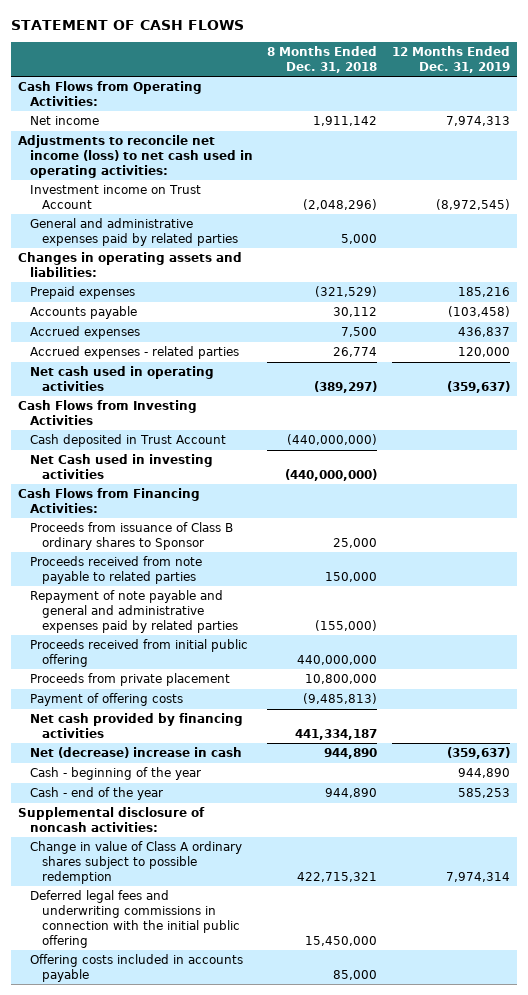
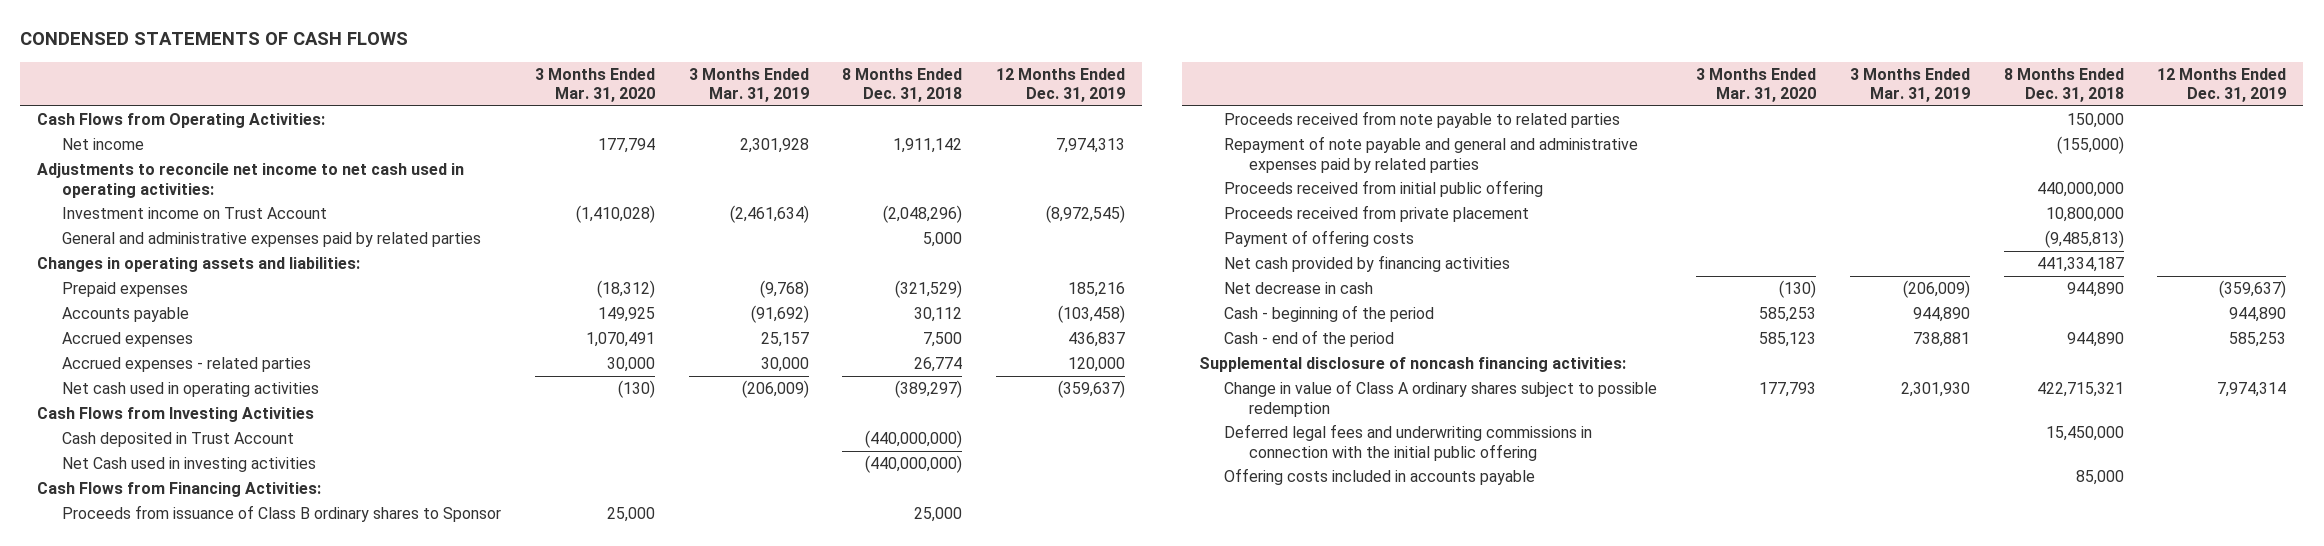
[10,19,244,30] STATEMENT OF CASH FLOWS -> [20,32,409,46] CONDENSED STATEMENTS OF CASH FLOWS
none -> [534,67,655,103] 3 Months Ended Mar. 31, 2020
none -> [688,67,809,103] 3 Months Ended Mar. 31, 2019
[18,135,253,178] Adjustments to reconcile net income (loss) to net cash used in operating activities: -> [37,163,465,198] Adjustments to reconcile net income to net cash used in operating activities:
[29,673,230,687] Proceeds from private placement -> [1223,205,1529,223] Proceeds received from private placement
[29,747,242,759] Net (decrease) increase in cash -> [1223,282,1373,295] Net decrease in cash
[29,767,201,781] Cash - beginning of the year -> [1223,305,1434,323] Cash - beginning of the period
[29,787,163,801] Cash - end of the year -> [1223,330,1394,348] Cash - end of the period
[18,807,206,833] Supplemental disclosure of noncash activities: -> [1198,357,1626,373] Supplemental disclosure of noncash financing activities:

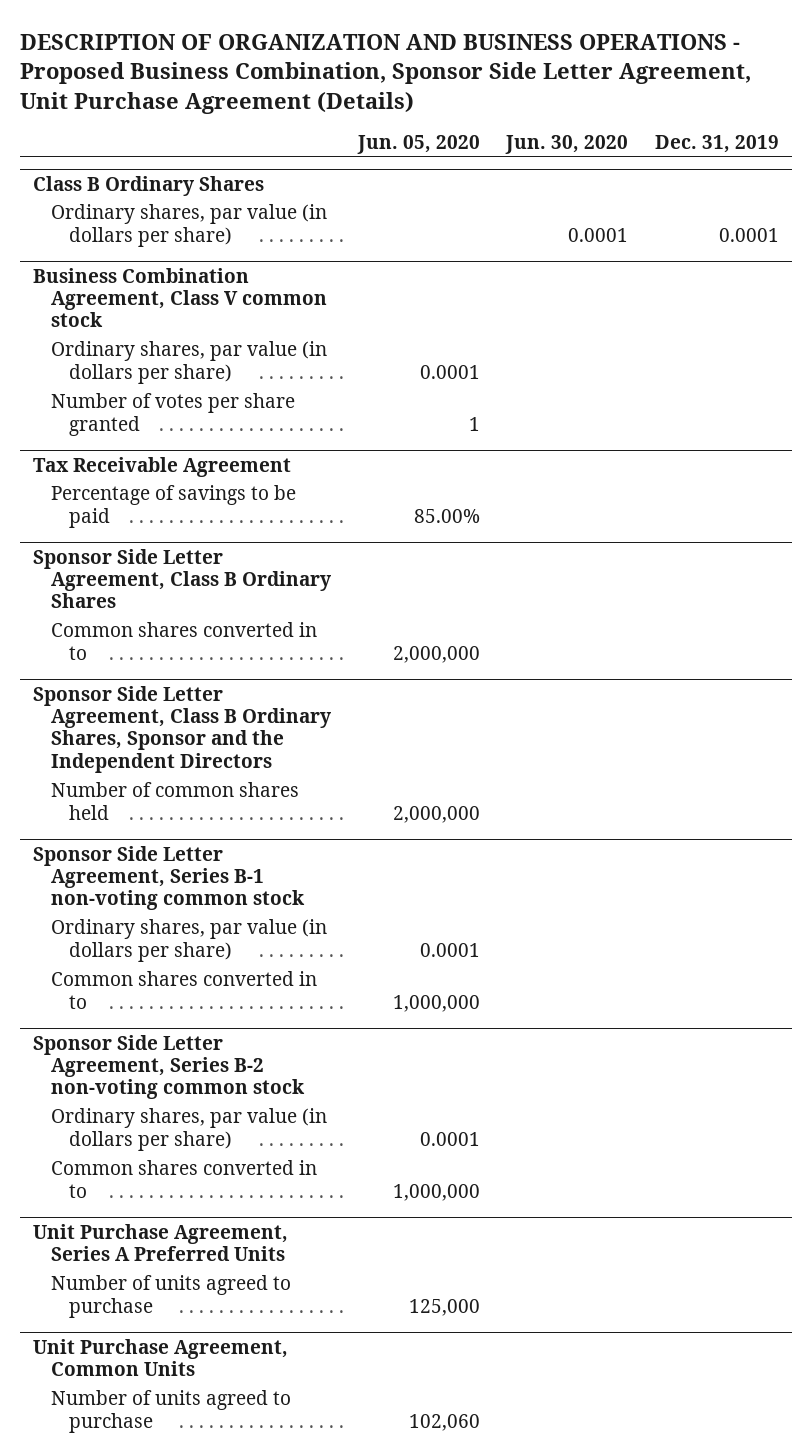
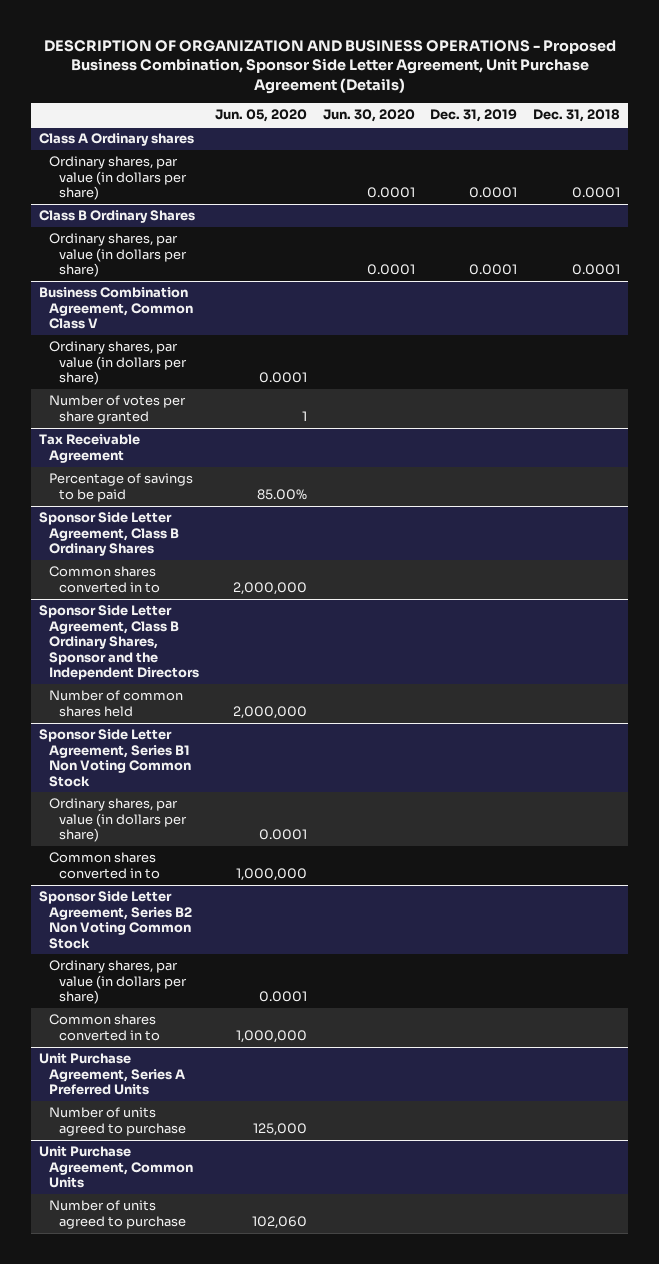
none -> [533,109,621,123] Dec. 31, 2018
none -> [38,133,194,147] Class A Ordinary shares
none -> [48,156,187,201] Ordinary shares, par value (in dollars per share)
[33,267,328,328] Business Combination Agreement, Class V common stock -> [38,287,193,330] Business Combination Agreement, Common Class V
[33,845,306,911] Sponsor Side Letter Agreement, Series B-1 non-voting common stock -> [38,729,191,787] Sponsor Side Letter Agreement, Series B1 Non Voting Common Stock
[33,1034,306,1100] Sponsor Side Letter Agreement, Series B-2 non-voting common stock -> [38,891,192,949] Sponsor Side Letter Agreement, Series B2 Non Voting Common Stock

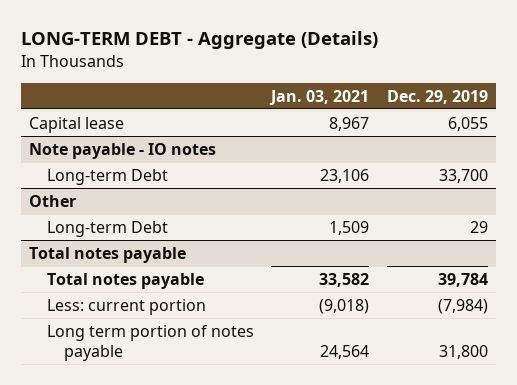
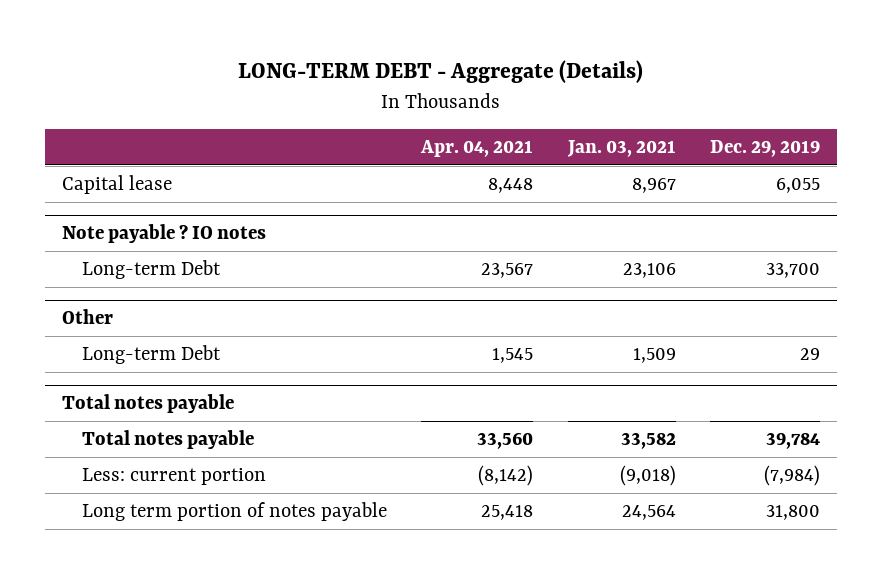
none -> [420,139,534,157] Apr. 04, 2021
[29,142,217,159] Note payable - IO notes -> [62,224,267,244] Note payable ? IO notes

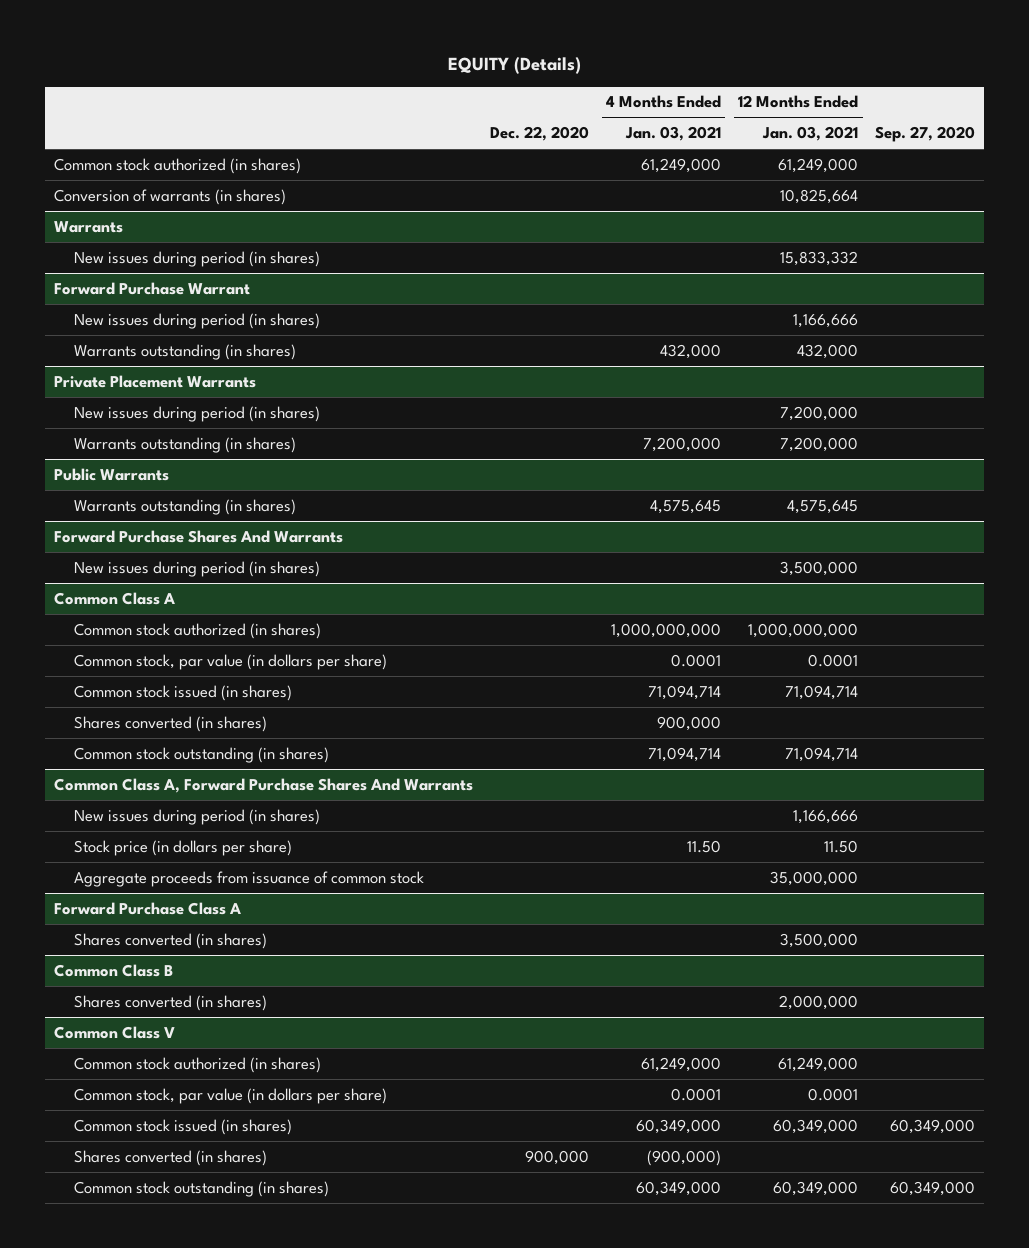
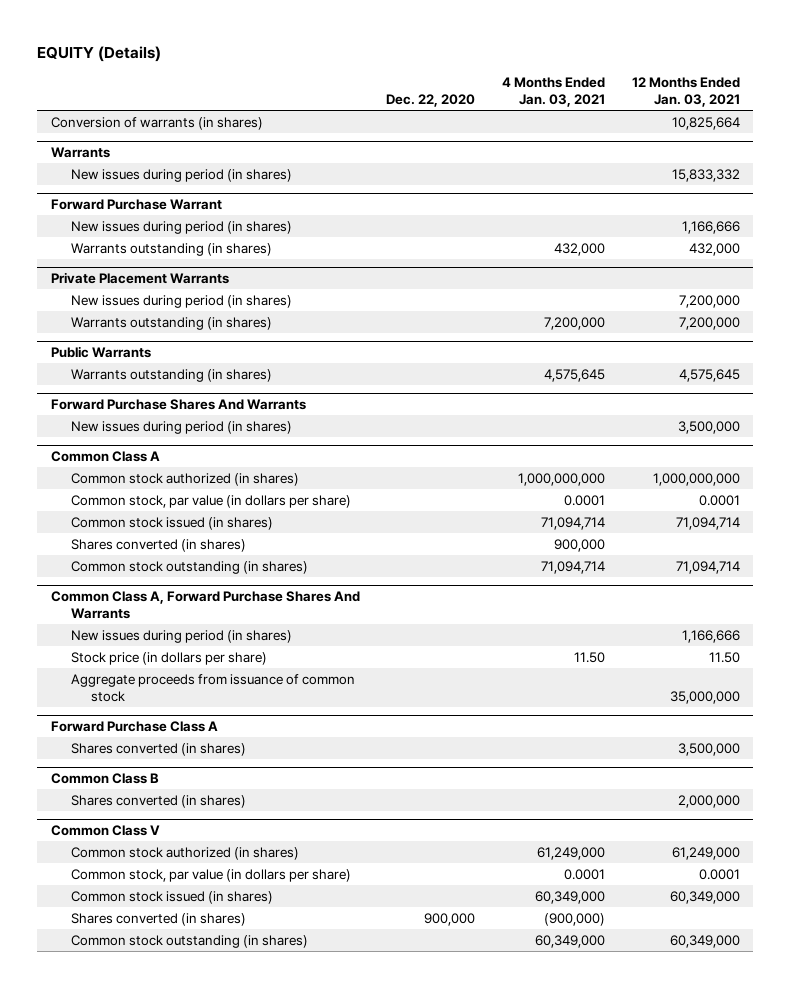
[875,126,976,143] Sep. 27, 2020 -> none
[53,157,301,174] Common stock authorized (in shares) -> none

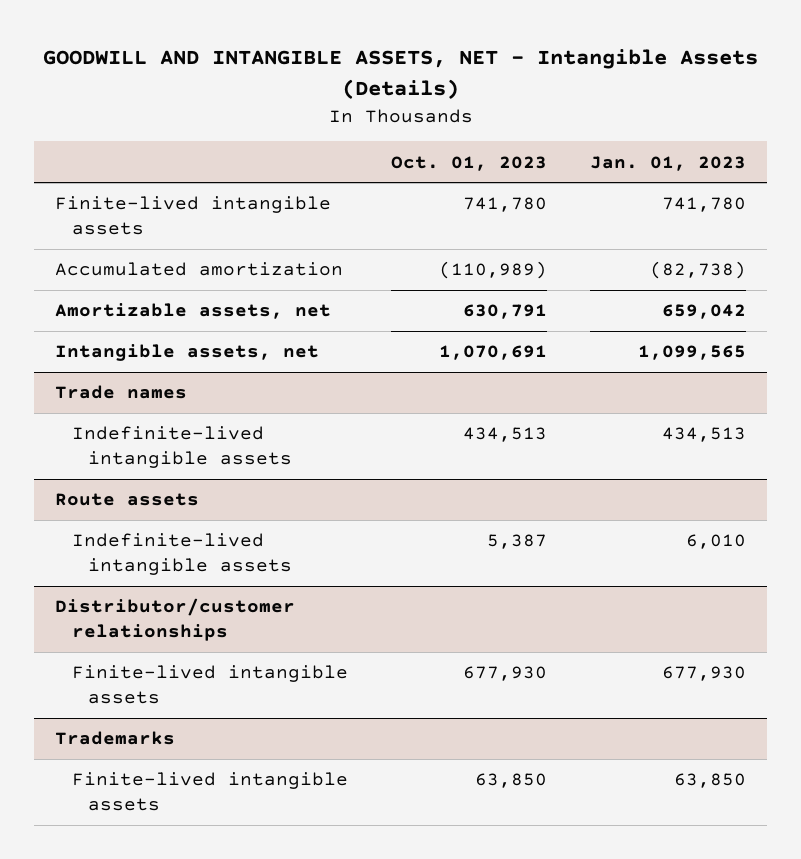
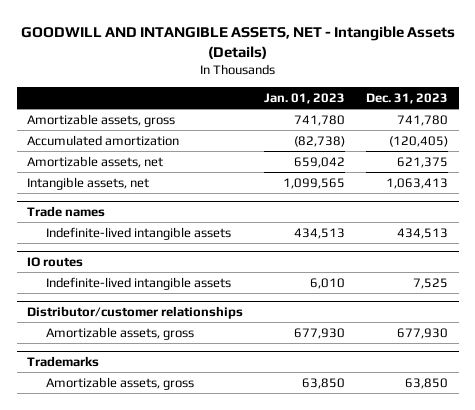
[390,155,547,171] Oct. 01, 2023 -> none
none -> [366,92,449,104] Dec. 31, 2023
[55,196,332,236] Finite-lived intangible assets -> [27,113,176,127] Amortizable assets, gross
[55,493,200,507] Route assets -> none
none -> [27,256,84,267] IO routes
[71,665,348,705] Finite-lived intangible assets -> [46,326,195,340] Amortizable assets, gross
[71,772,348,812] Finite-lived intangible assets -> [46,376,195,390] Amortizable assets, gross

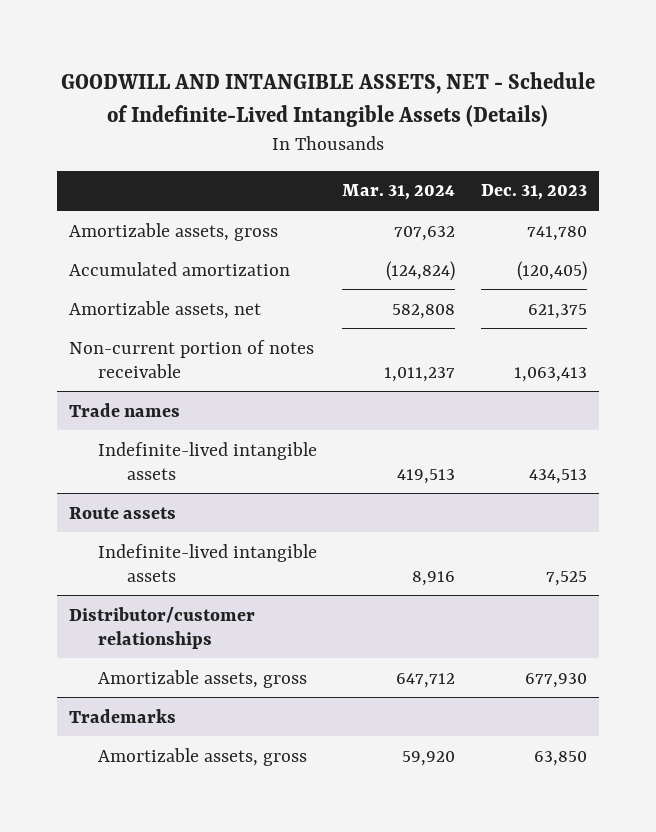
[20,25,455,59] GOODWILL AND INTANGIBLE ASSETS, NET - Intangible Assets (Details) -> [61,72,596,127] GOODWILL AND INTANGIBLE ASSETS, NET - Schedule of Indefinite-Lived Intangible Assets (Details)
[264,92,346,104] Jan. 01, 2023 -> none
none -> [342,184,456,201] Mar. 31, 2024
[27,176,150,190] Intangible assets, net -> [69,339,315,378] Non-current portion of notes receivable
[27,256,84,267] IO routes -> none
none -> [69,506,177,519] Route assets

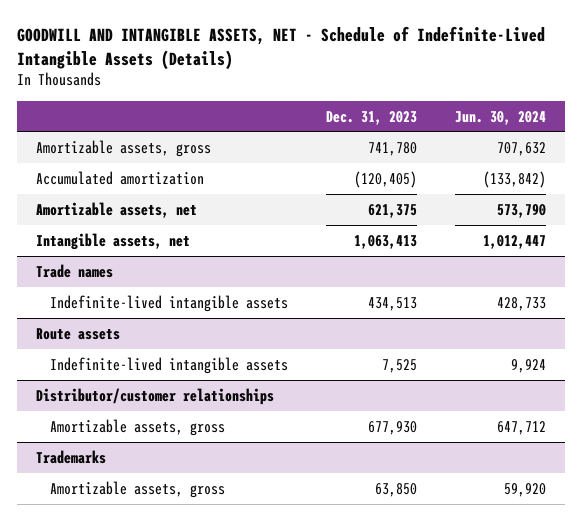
[342,184,456,201] Mar. 31, 2024 -> none
none -> [455,110,547,125] Jun. 30, 2024
[69,339,315,378] Non-current portion of notes receivable -> [36,232,191,250] Intangible assets, net

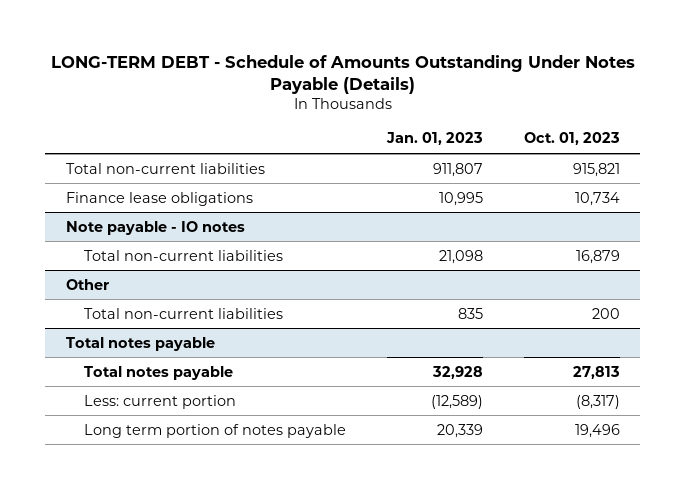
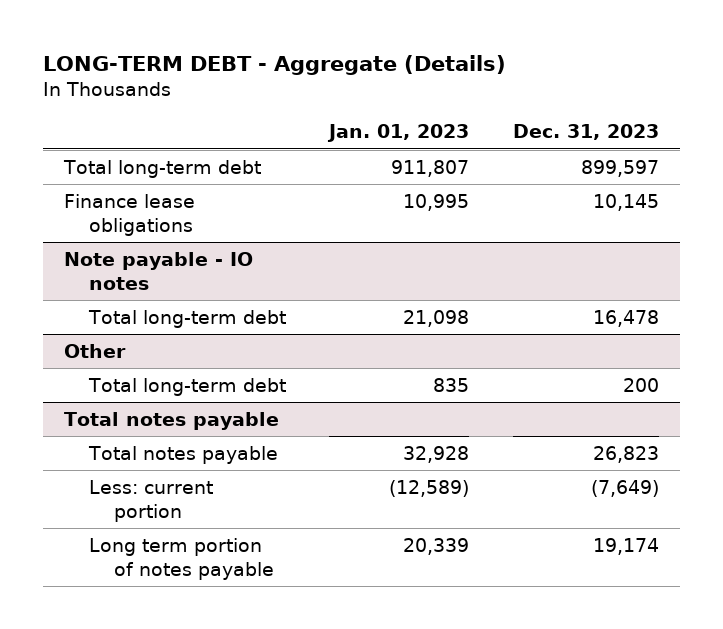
[50,54,635,94] LONG-TERM DEBT - Schedule of Amounts Outstanding Under Notes Payable (Details) -> [42,55,506,76] LONG-TERM DEBT - Aggregate (Details)
[523,132,620,146] Oct. 01, 2023 -> none
none -> [512,124,659,141] Dec. 31, 2023
[65,162,265,174] Total non-current liabilities -> [63,159,262,178] Total long-term debt
[83,249,283,261] Total non-current liabilities -> [88,309,287,328] Total long-term debt
[83,307,283,319] Total non-current liabilities -> [88,377,287,396] Total long-term debt

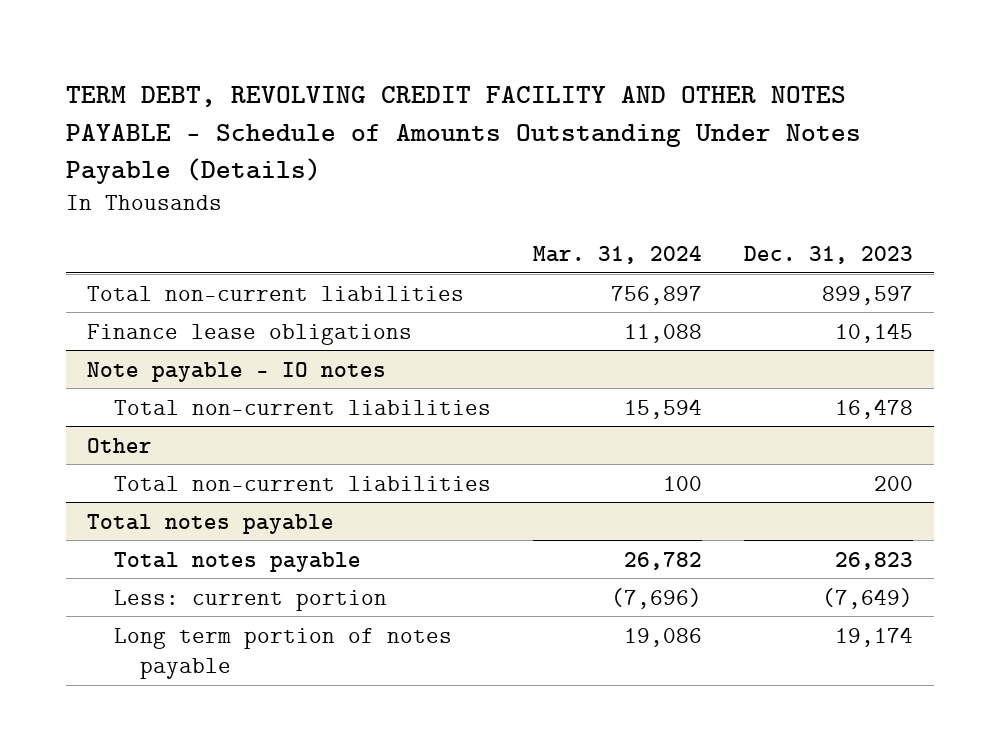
[42,55,506,76] LONG-TERM DEBT - Aggregate (Details) -> [66,86,862,184] TERM DEBT, REVOLVING CREDIT FACILITY AND OTHER NOTES PAYABLE - Schedule of Amounts Outstanding Under Notes Payable (Details)
[327,124,470,143] Jan. 01, 2023 -> none
none -> [532,245,702,264] Mar. 31, 2024
[63,159,262,178] Total long-term debt -> [87,285,465,301] Total non-current liabilities
[88,309,287,328] Total long-term debt -> [113,399,491,415] Total non-current liabilities
[88,377,287,396] Total long-term debt -> [113,475,491,491] Total non-current liabilities

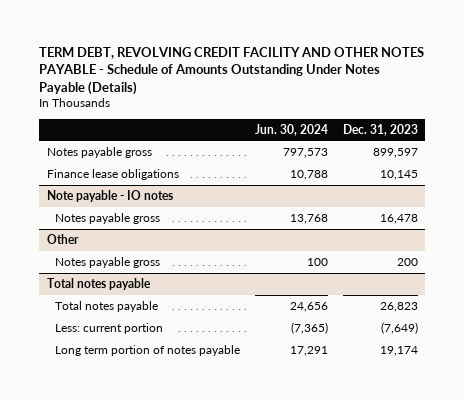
[532,245,702,264] Mar. 31, 2024 -> none
none -> [254,123,328,136] Jun. 30, 2024
[87,285,465,301] Total non-current liabilities -> [46,146,152,158] Notes payable gross
[113,399,491,415] Total non-current liabilities -> [54,212,160,224] Notes payable gross
[113,475,491,491] Total non-current liabilities -> [54,256,160,268] Notes payable gross

